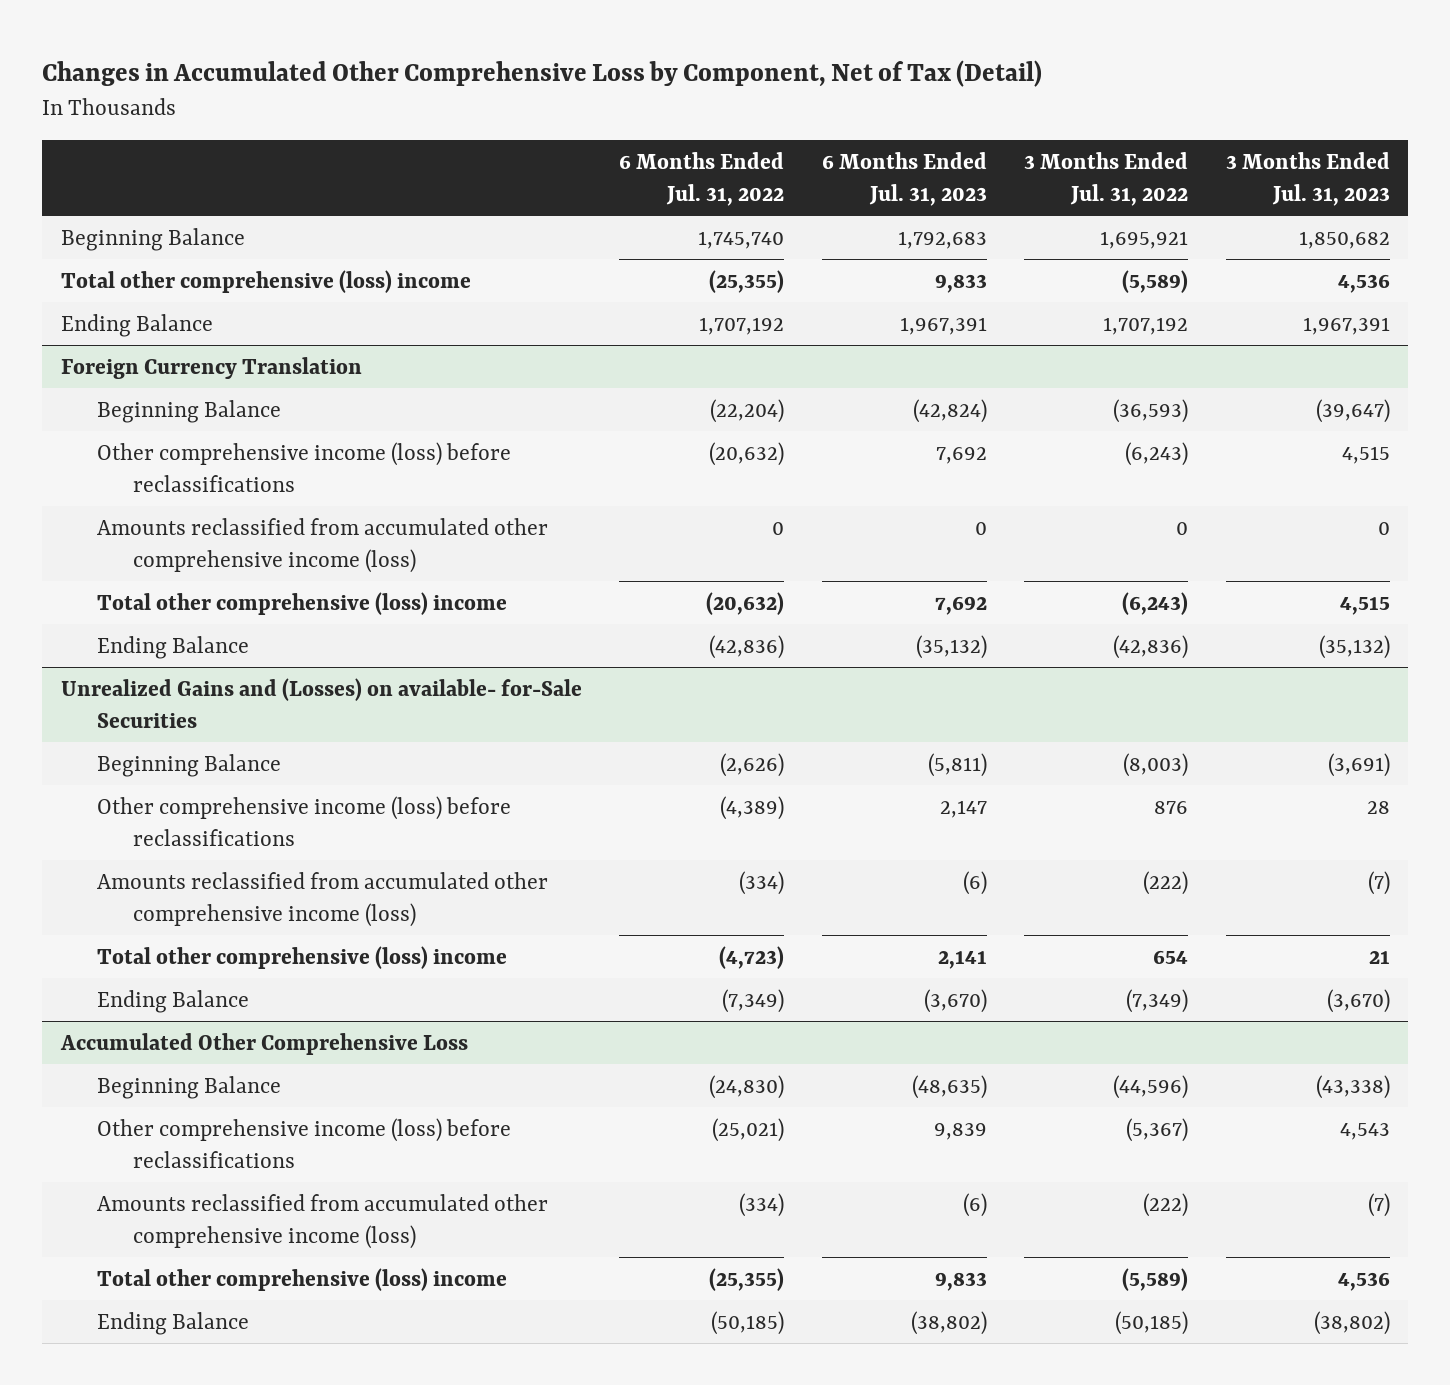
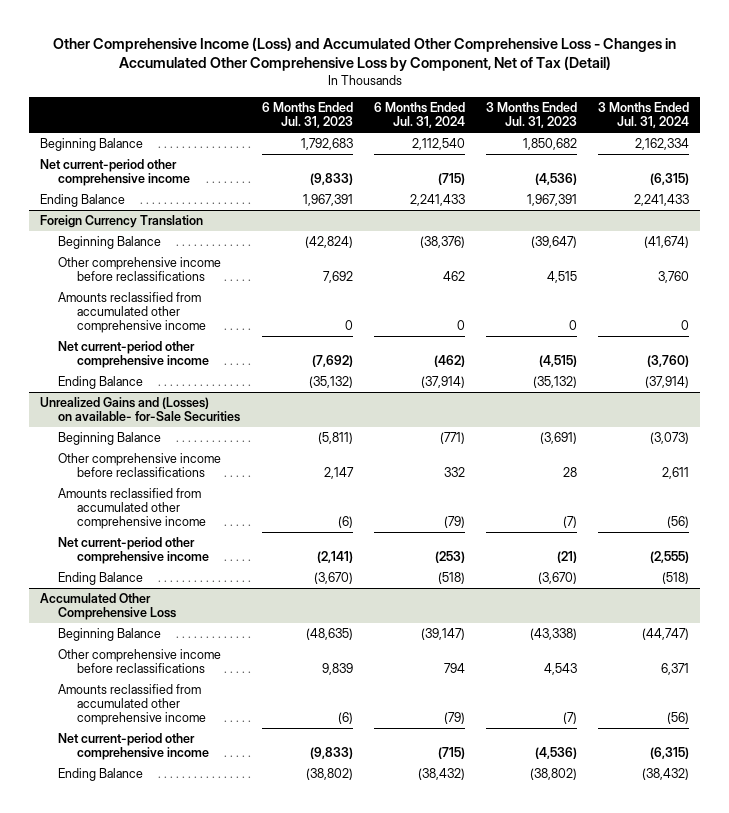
[42,60,1043,88] Changes in Accumulated Other Comprehensive Loss by Component, Net of Tax (Detail) -> [52,36,676,72] Other Comprehensive Income (Loss) and Accumulated Other Comprehensive Loss - Changes in Accumulated Other Comprehensive Loss by Component, Net of Tax (Detail)
[619,152,785,206] 6 Months Ended Jul. 31, 2022 -> none
[1024,152,1189,206] 3 Months Ended Jul. 31, 2022 -> none
none -> [373,102,465,129] 6 Months Ended Jul. 31, 2024
none -> [598,102,690,129] 3 Months Ended Jul. 31, 2024
[60,269,471,293] Total other comprehensive (loss) income -> [39,158,191,187] Net current-period other comprehensive income
[934,273,987,293] 9,833 -> [309,173,353,186] (9,833)
[1337,273,1390,293] 4,536 -> [534,173,577,186] (4,536)
[96,441,511,492] Other comprehensive income (loss) before reclassifications -> [58,256,222,282] Other comprehensive income before reclassifications
[96,517,548,573] Amounts reclassified from accumulated other comprehensive income (loss) -> [58,291,207,334] Amounts reclassified from accumulated other comprehensive income
[96,591,507,615] Total other comprehensive (loss) income -> [58,340,210,369] Net current-period other comprehensive income
[934,595,987,615] 7,692 -> [311,355,353,368] (7,692)
[1339,596,1390,615] 4,515 -> [538,355,577,368] (4,515)
[96,795,511,846] Other comprehensive income (loss) before reclassifications -> [58,452,222,478] Other comprehensive income before reclassifications
[96,871,548,927] Amounts reclassified from accumulated other comprehensive income (loss) -> [58,487,207,530] Amounts reclassified from accumulated other comprehensive income
[96,945,507,969] Total other comprehensive (loss) income -> [58,536,210,565] Net current-period other comprehensive income
[937,950,987,969] 2,141 -> [316,551,353,564] (2,141)
[1368,950,1390,964] 21 -> [556,551,577,564] (21)
[96,1117,511,1168] Other comprehensive income (loss) before reclassifications -> [58,648,222,674] Other comprehensive income before reclassifications
[96,1193,548,1249] Amounts reclassified from accumulated other comprehensive income (loss) -> [58,683,207,726] Amounts reclassified from accumulated other comprehensive income
[96,1267,507,1291] Total other comprehensive (loss) income -> [58,732,210,761] Net current-period other comprehensive income
[934,1271,987,1291] 9,833 -> [309,747,353,760] (9,833)
[1337,1271,1390,1291] 4,536 -> [534,747,577,760] (4,536)

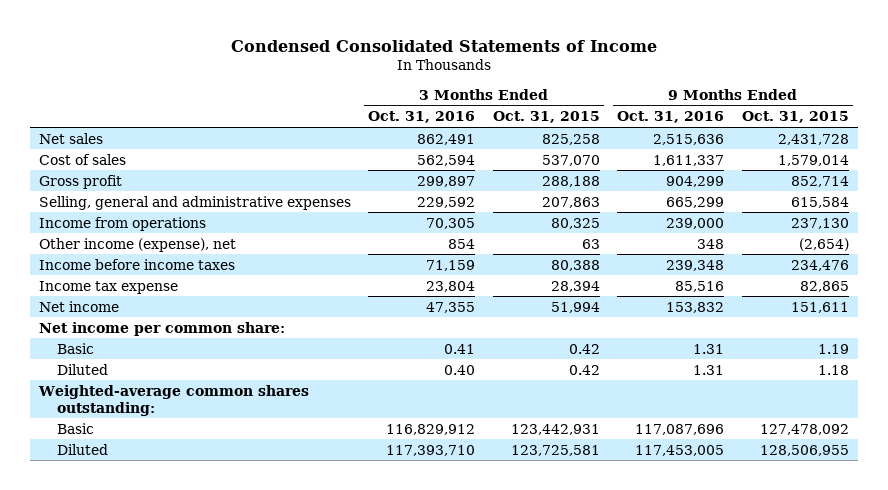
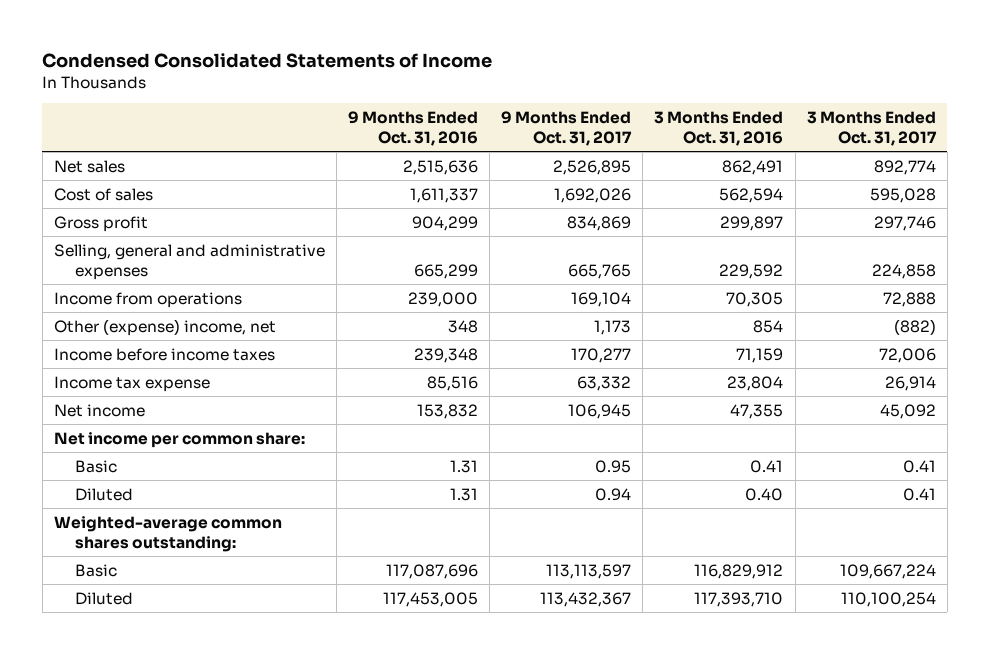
[492,111,600,124] Oct. 31, 2015 -> none
[741,111,849,124] Oct. 31, 2015 -> none
none -> [501,110,633,146] 9 Months Ended Oct. 31, 2017
none -> [806,110,937,146] 3 Months Ended Oct. 31, 2017
[38,237,236,252] Other income (expense), net -> [53,318,276,336] Other (expense) income, net

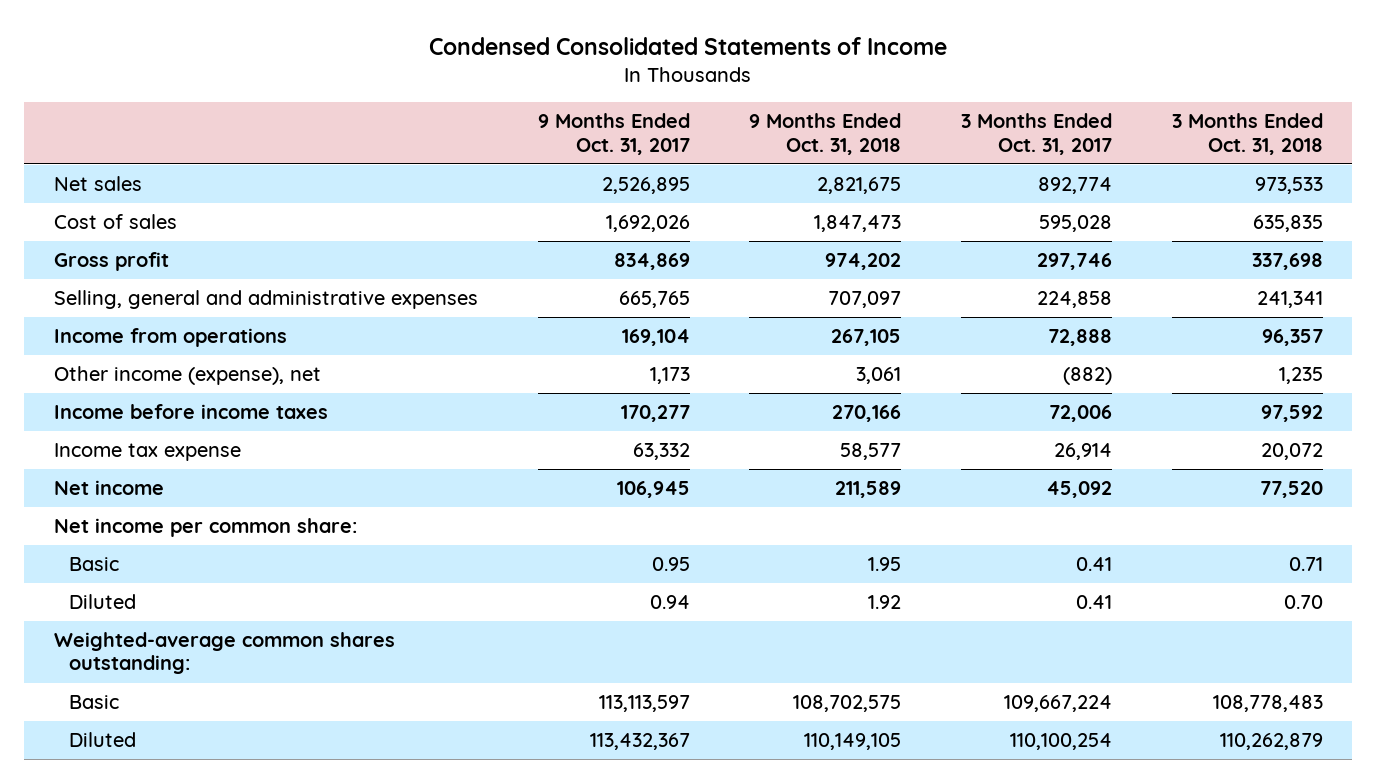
[348,110,479,146] 9 Months Ended Oct. 31, 2016 -> none
[654,110,784,146] 3 Months Ended Oct. 31, 2016 -> none
none -> [749,113,902,155] 9 Months Ended Oct. 31, 2018
none -> [1171,113,1323,155] 3 Months Ended Oct. 31, 2018
[53,318,276,336] Other (expense) income, net -> [54,366,322,386] Other income (expense), net

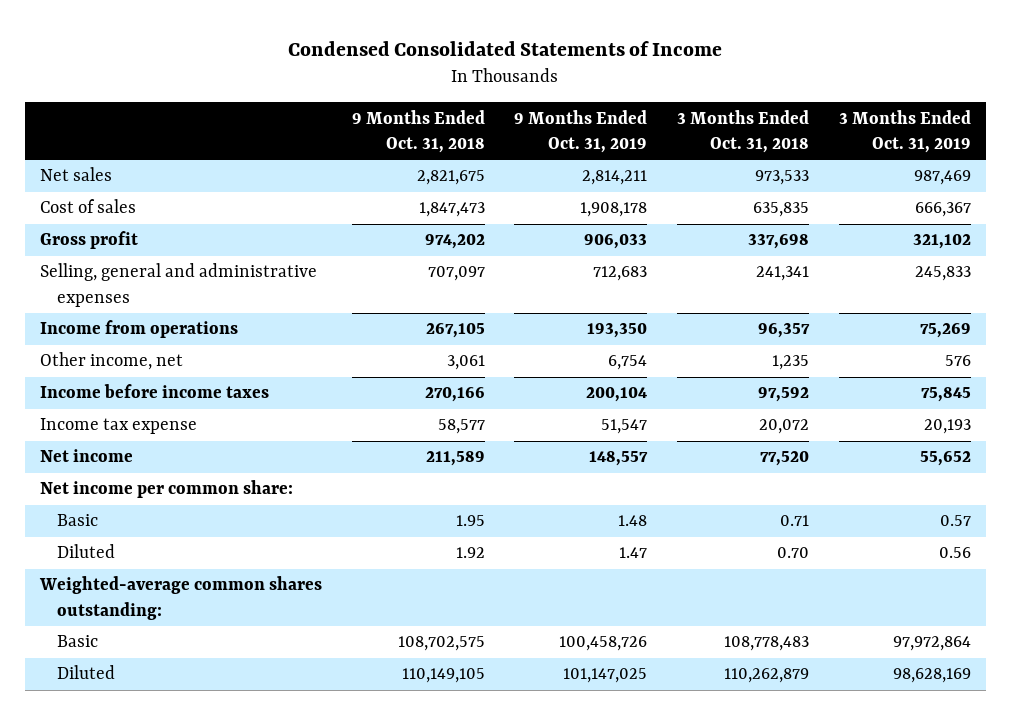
[537,113,690,155] 9 Months Ended Oct. 31, 2017 -> none
[960,113,1112,155] 3 Months Ended Oct. 31, 2017 -> none
none -> [514,109,648,154] 9 Months Ended Oct. 31, 2019
none -> [838,109,971,154] 3 Months Ended Oct. 31, 2019
[54,366,322,386] Other income (expense), net -> [40,352,184,371] Other income, net

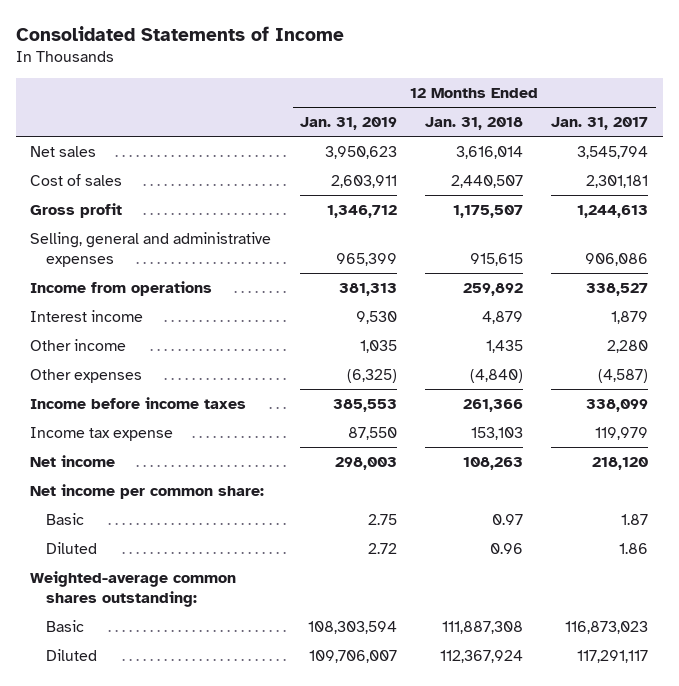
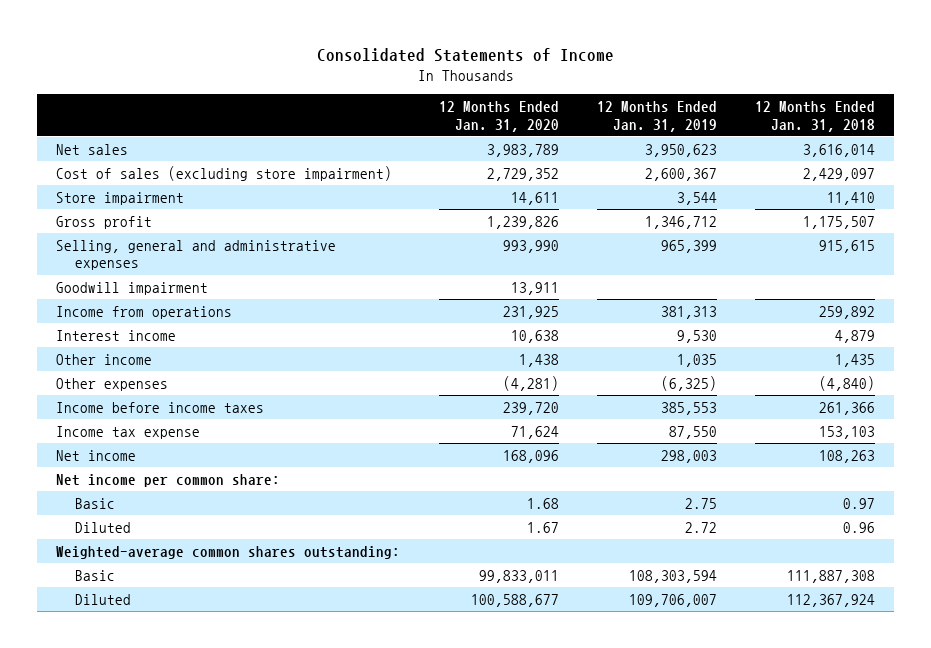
[551,117,649,131] Jan. 31, 2017 -> none
none -> [438,100,559,132] 12 Months Ended Jan. 31, 2020
[30,173,123,186] Cost of sales -> [56,165,393,181] Cost of sales (excluding store impairment)
[330,174,397,188] 2,603,911 -> [644,167,717,181] 2,600,367
[451,174,524,188] 2,440,507 -> [803,167,876,181] 2,429,097
none -> [56,191,185,205] Store impairment
none -> [56,281,209,295] Goodwill impairment

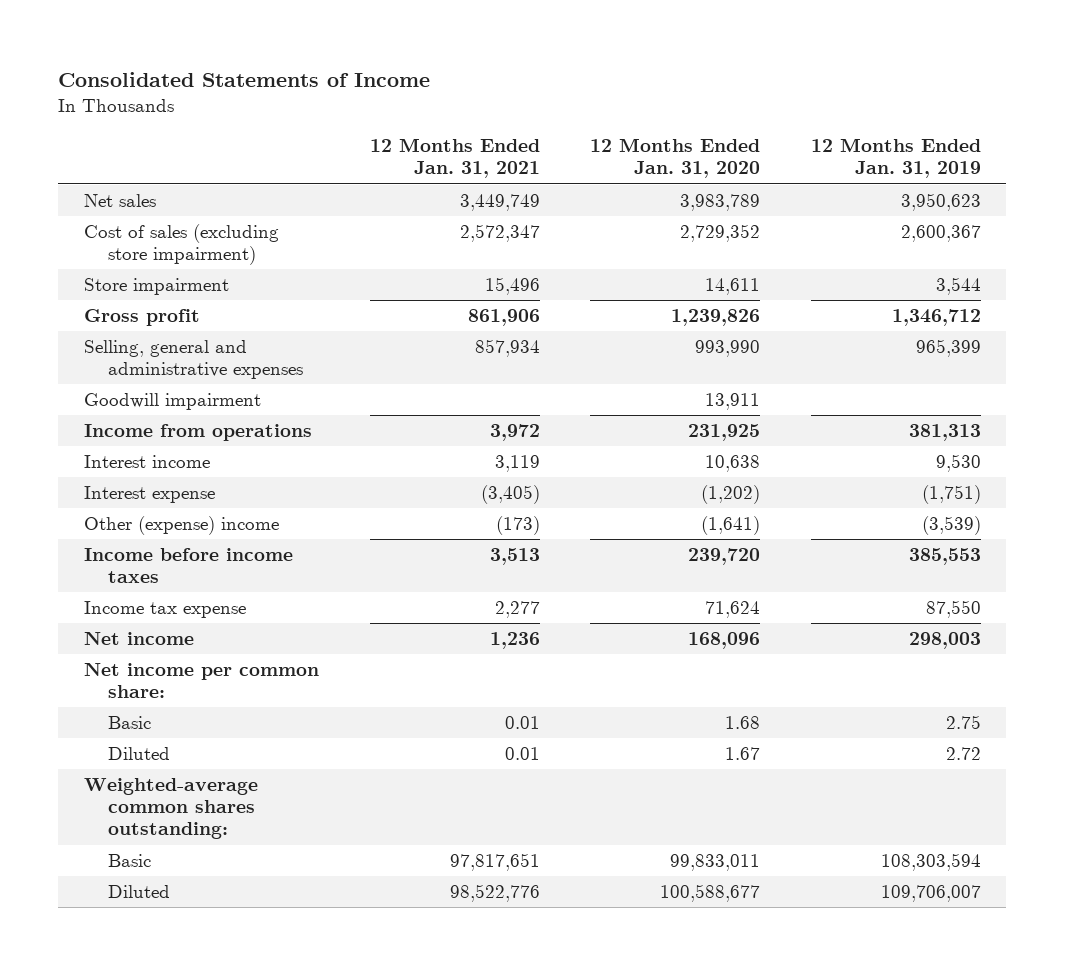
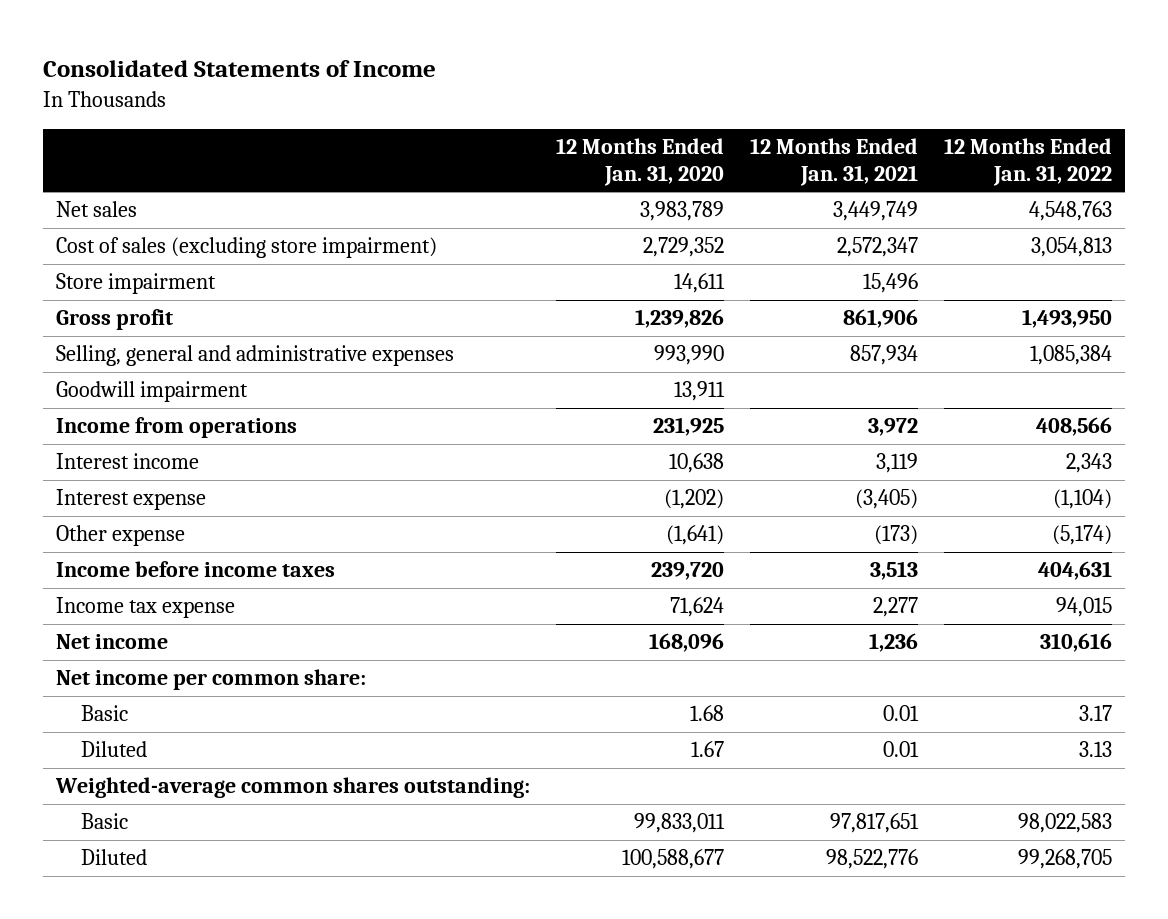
[811,138,982,179] 12 Months Ended Jan. 31, 2019 -> none
none -> [943,138,1112,186] 12 Months Ended Jan. 31, 2022
[83,515,279,535] Other (expense) income -> [56,525,186,547] Other expense

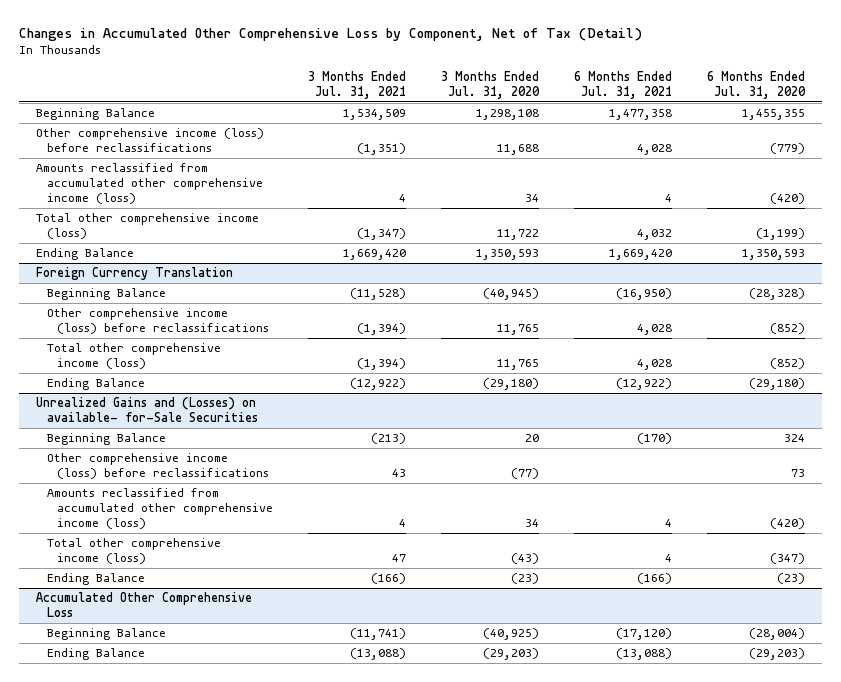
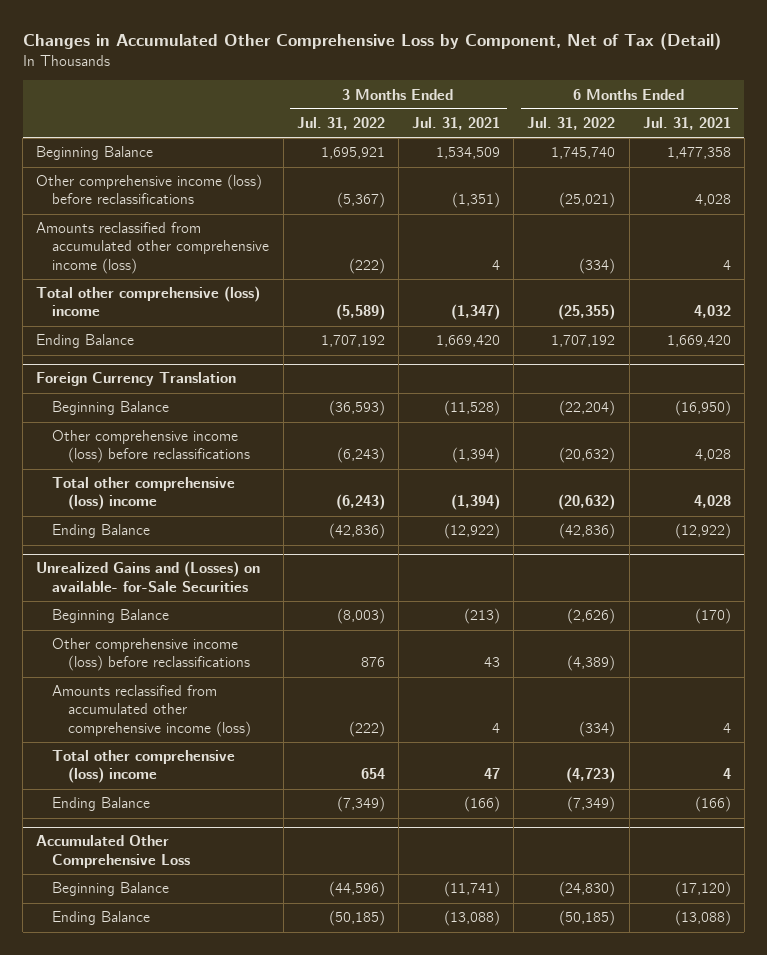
[441,70,541,99] 3 Months Ended Jul. 31, 2020 -> none
[706,70,806,99] 6 Months Ended Jul. 31, 2020 -> none
none -> [296,117,385,131] Jul. 31, 2022
none -> [527,117,616,131] Jul. 31, 2022
[35,213,259,240] Total other comprehensive income (loss) -> [36,286,261,317] Total other comprehensive (loss) income
[46,343,221,370] Total other comprehensive income (loss) -> [52,477,236,511] Total other comprehensive (loss) income
[46,538,221,565] Total other comprehensive income (loss) -> [52,750,236,784] Total other comprehensive (loss) income

